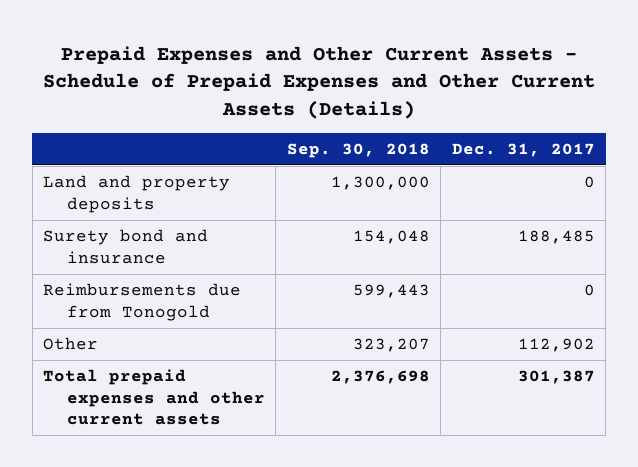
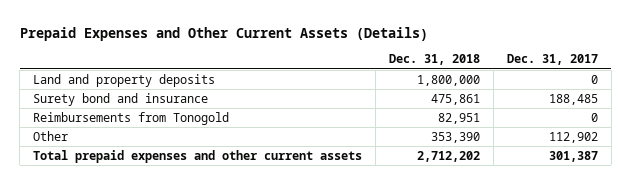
[42,45,595,120] Prepaid Expenses and Other Current Assets - Schedule of Prepaid Expenses and Other Current Assets (Details) -> [19,27,428,42] Prepaid Expenses and Other Current Assets (Details)
[286,142,430,158] Sep. 30, 2018 -> none
none -> [389,54,481,66] Dec. 31, 2018
[43,283,242,321] Reimbursements due from Tonogold -> [33,111,230,125] Reimbursements from Tonogold

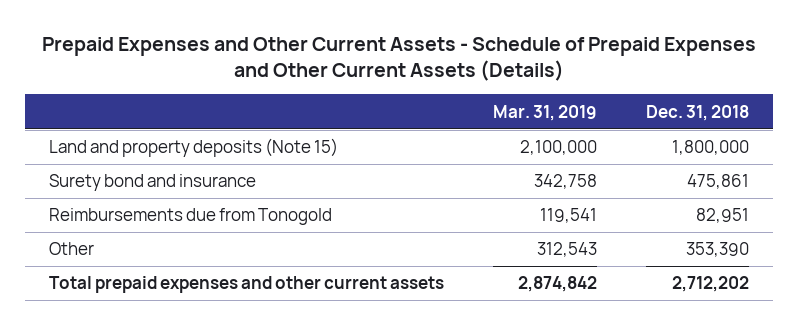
[19,27,428,42] Prepaid Expenses and Other Current Assets (Details) -> [41,36,756,82] Prepaid Expenses and Other Current Assets - Schedule of Prepaid Expenses and Other Current Assets (Details)
[507,54,599,66] Dec. 31, 2017 -> none
none -> [492,104,597,121] Mar. 31, 2019
[33,73,216,87] Land and property deposits -> [49,138,339,158] Land and property deposits (Note 15)
[33,111,230,125] Reimbursements from Tonogold -> [49,208,333,226] Reimbursements due from Tonogold

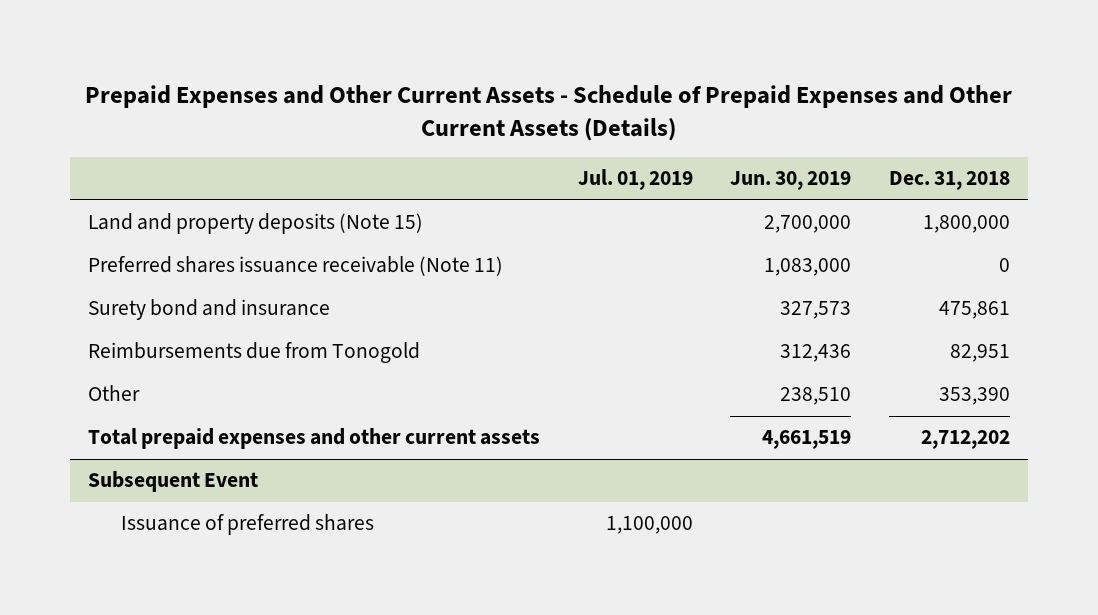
[492,104,597,121] Mar. 31, 2019 -> none
none -> [577,169,693,191] Jul. 01, 2019
none -> [730,171,852,191] Jun. 30, 2019
none -> [88,256,504,277] Preferred shares issuance receivable (Note 11)
none -> [88,471,259,493] Subsequent Event
none -> [121,514,375,536] Issuance of preferred shares

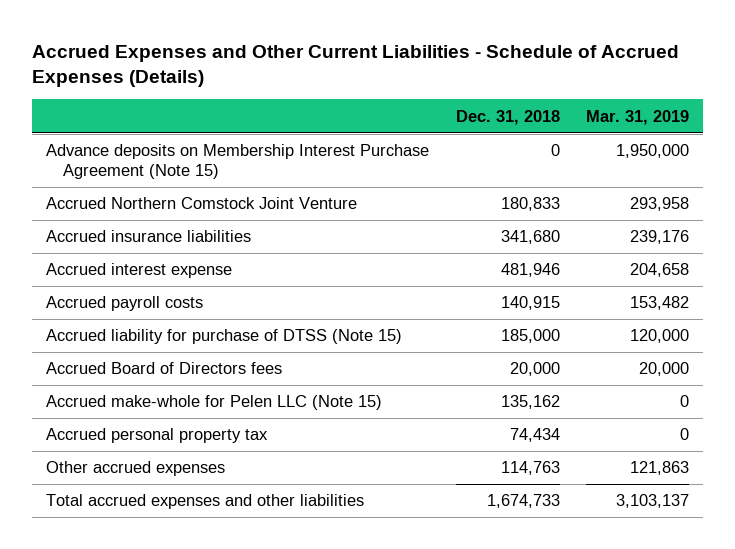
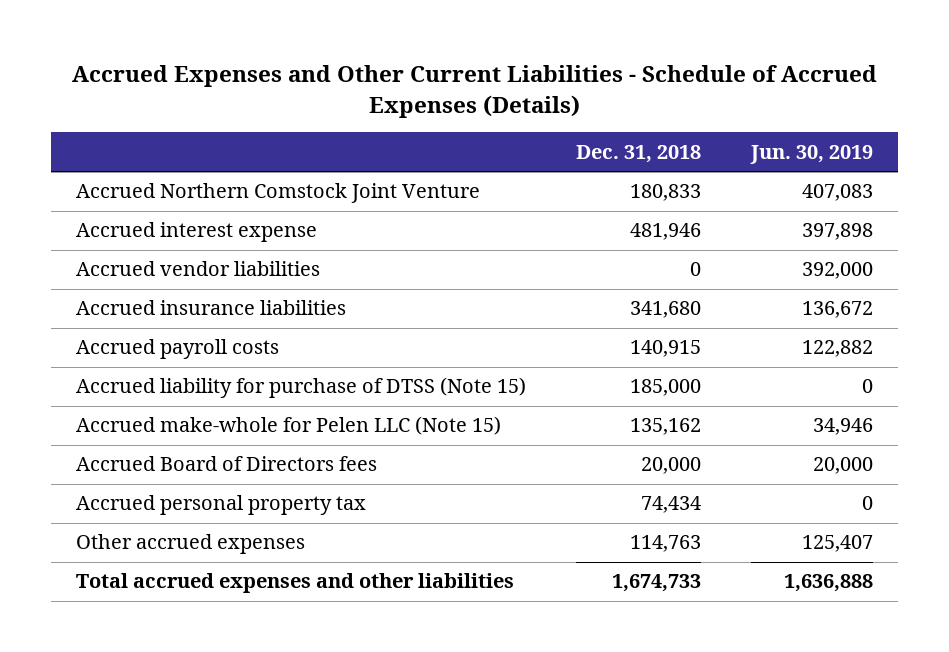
[586,109,690,125] Mar. 31, 2019 -> none
none -> [750,144,874,164] Jun. 30, 2019
[45,144,429,180] Advance deposits on Membership Interest Purchase Agreement (Note 15) -> none
none -> [76,261,321,277] Accrued vendor liabilities
[45,230,251,243] Accrued insurance liabilities -> [76,300,347,316] Accrued insurance liabilities
[45,362,282,375] Accrued Board of Directors fees -> [76,456,378,472] Accrued Board of Directors fees

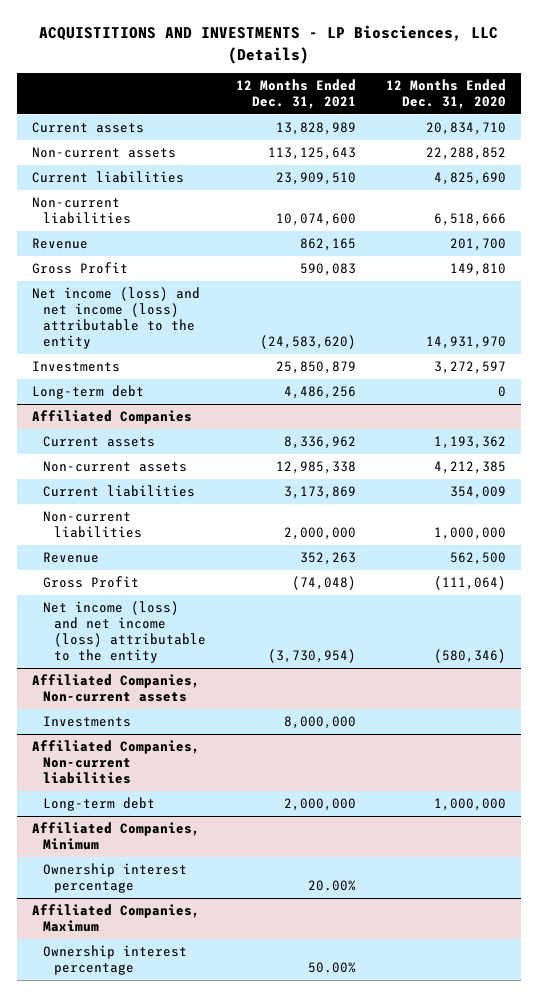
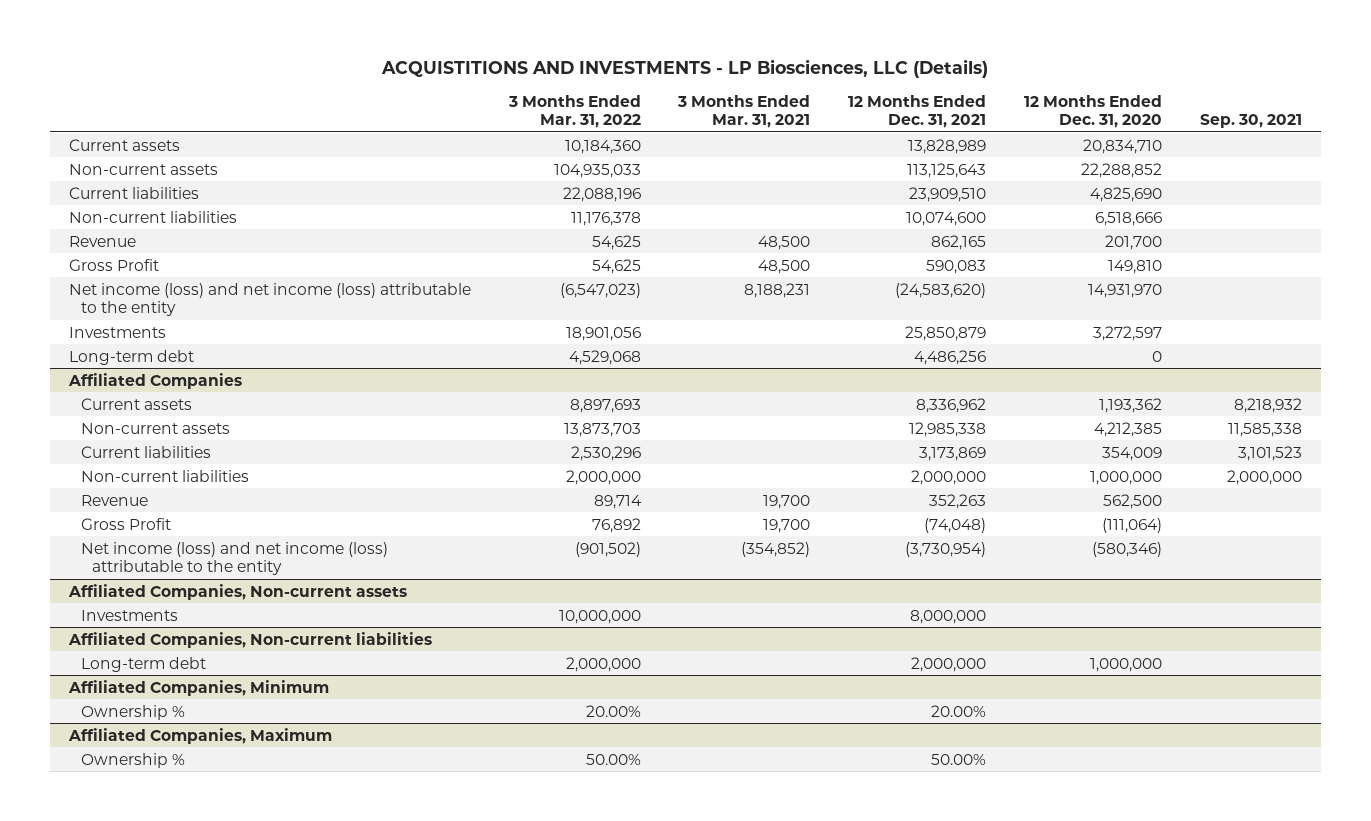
none -> [507,94,641,129] 3 Months Ended Mar. 31, 2022
none -> [677,94,811,129] 3 Months Ended Mar. 31, 2021
none -> [1199,114,1302,129] Sep. 30, 2021
[43,863,188,894] Ownership interest percentage -> [80,704,185,720] Ownership %
[43,945,188,976] Ownership interest percentage -> [80,752,185,768] Ownership %

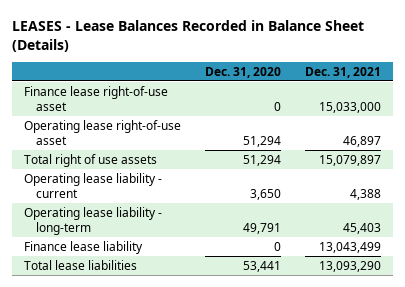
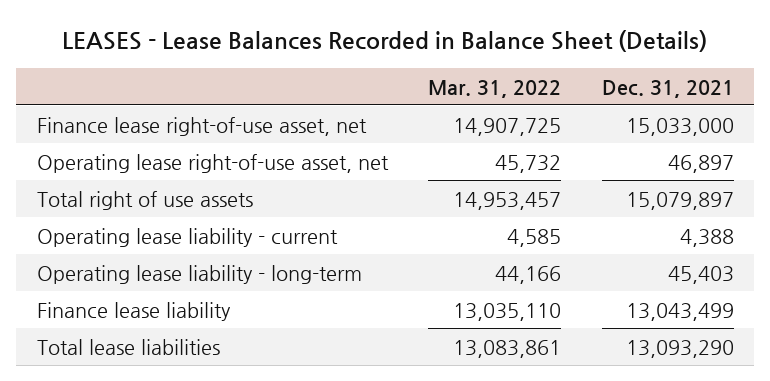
[204,66,281,78] Dec. 31, 2020 -> none
none -> [428,79,562,98] Mar. 31, 2022
[24,85,169,112] Finance lease right-of-use asset -> [36,116,367,136] Finance lease right-of-use asset, net
[24,119,182,146] Operating lease right-of-use asset -> [36,153,389,173] Operating lease right-of-use asset, net

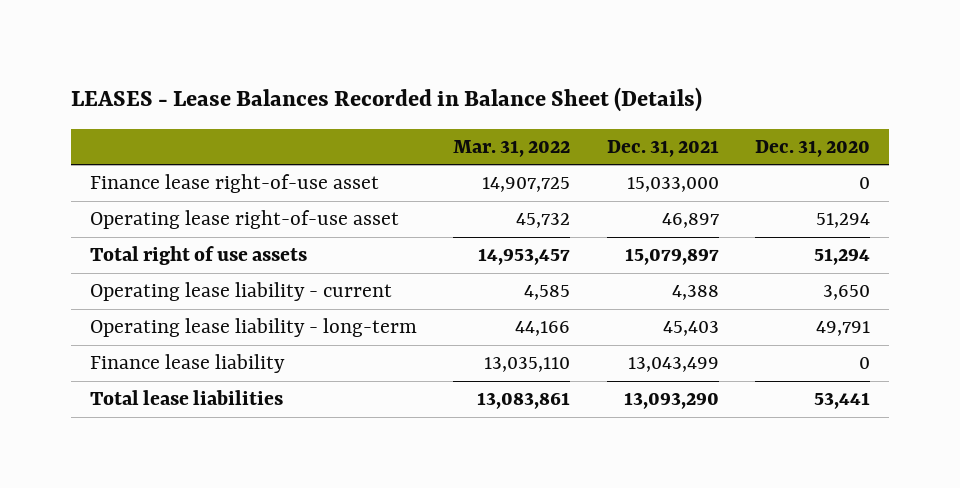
none -> [755,139,871,157] Dec. 31, 2020
[36,116,367,136] Finance lease right-of-use asset, net -> [89,174,379,194] Finance lease right-of-use asset
[36,153,389,173] Operating lease right-of-use asset, net -> [89,210,399,230] Operating lease right-of-use asset

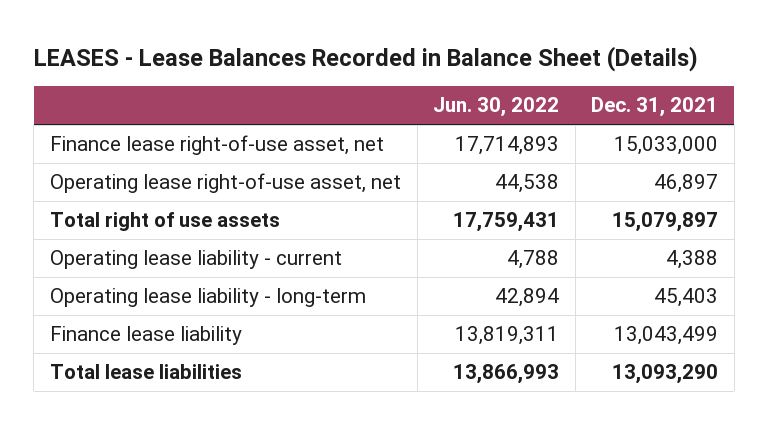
[453,139,571,157] Mar. 31, 2022 -> none
[755,139,871,157] Dec. 31, 2020 -> none
none -> [433,97,560,118] Jun. 30, 2022
[89,174,379,194] Finance lease right-of-use asset -> [50,135,385,156] Finance lease right-of-use asset, net
[89,210,399,230] Operating lease right-of-use asset -> [50,173,402,194] Operating lease right-of-use asset, net

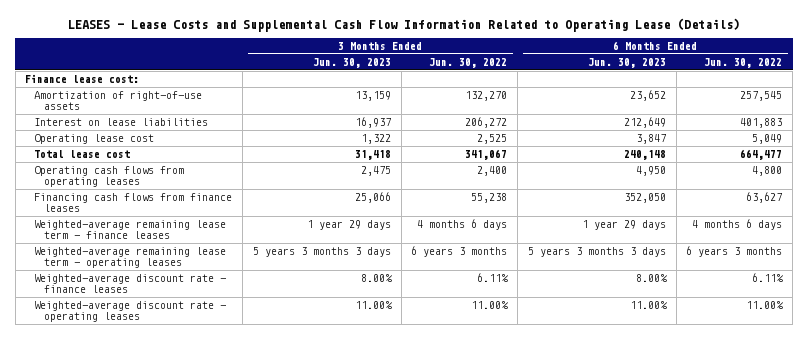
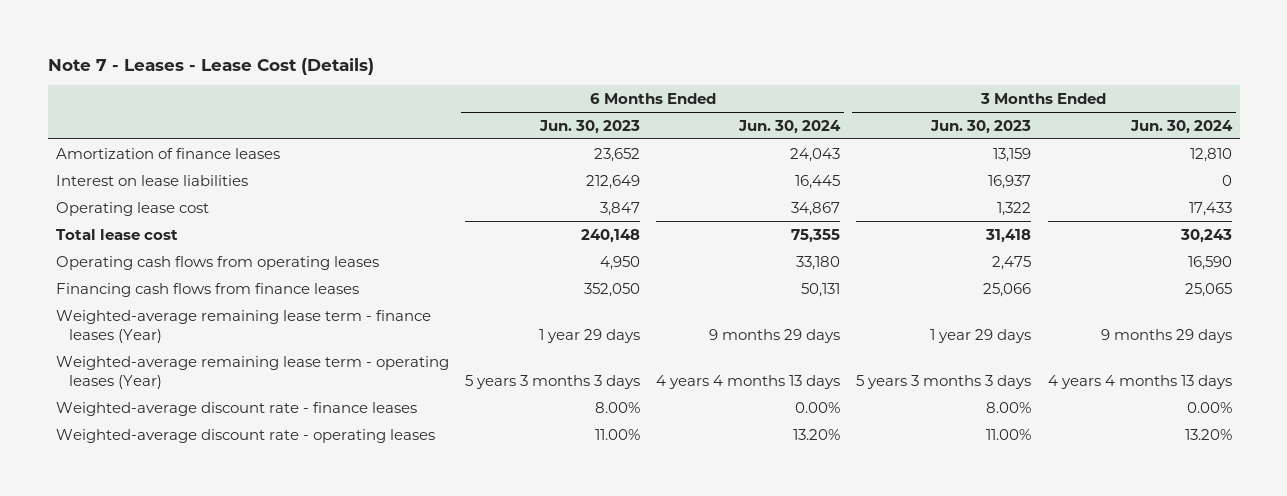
[67,17,740,32] LEASES - Lease Costs and Supplemental Cash Flow Information Related to Operating Lease (Details) -> [47,57,374,75] Note 7 - Leases - Lease Cost (Details)
[429,57,508,68] Jun. 30, 2022 -> none
[704,57,783,68] Jun. 30, 2022 -> none
none -> [738,119,842,134] Jun. 30, 2024
none -> [1129,119,1233,134] Jun. 30, 2024
[25,74,140,84] Finance lease cost: -> none
[34,91,203,111] Amortization of right-of-use assets -> [55,147,280,159] Amortization of finance leases
[34,220,227,240] Weighted-average remaining lease term - finance leases -> [55,309,431,343] Weighted-average remaining lease term - finance leases (Year)
[34,247,227,269] Weighted-average remaining lease term - operating leases -> [55,355,449,389] Weighted-average remaining lease term - operating leases (Year)

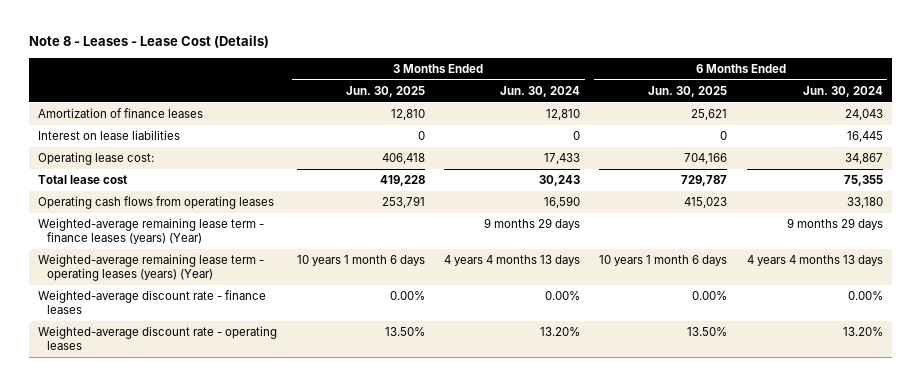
[47,57,374,75] Note 7 - Leases - Lease Cost (Details) -> [28,35,269,49] Note 8 - Leases - Lease Cost (Details)
[538,119,640,134] Jun. 30, 2023 -> none
[930,119,1032,134] Jun. 30, 2023 -> none
none -> [345,85,425,97] Jun. 30, 2025
none -> [648,85,728,97] Jun. 30, 2025
[55,201,209,216] Operating lease cost -> [38,152,155,166] Operating lease cost:
[55,282,359,297] Financing cash flows from finance leases -> none
[55,309,431,343] Weighted-average remaining lease term - finance leases (Year) -> [38,218,265,245] Weighted-average remaining lease term - finance leases (years) (Year)
[55,355,449,389] Weighted-average remaining lease term - operating leases (Year) -> [38,254,265,282] Weighted-average remaining lease term - operating leases (years) (Year)

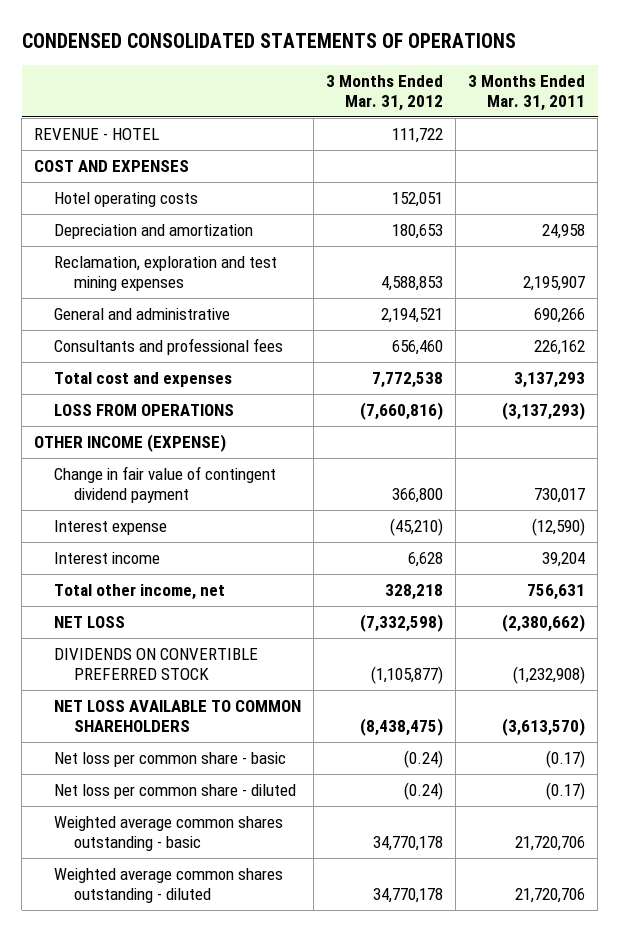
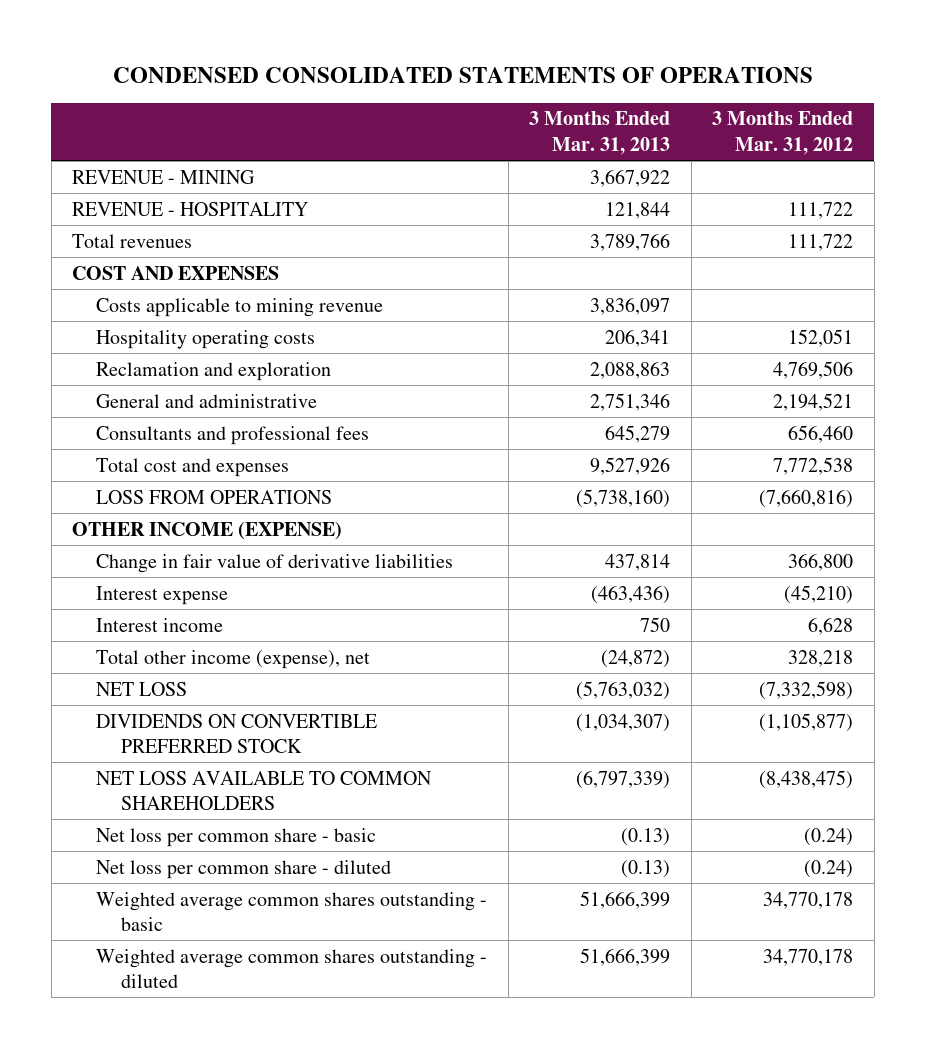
[468,75,586,112] 3 Months Ended Mar. 31, 2011 -> none
none -> [529,111,671,155] 3 Months Ended Mar. 31, 2013
none -> [72,169,256,184] REVENUE - MINING
none -> [72,201,310,216] REVENUE - HOSPITALITY
[34,127,160,140] REVENUE - HOTEL -> [72,233,193,248] Total revenues
[54,223,254,239] Depreciation and amortization -> none
none -> [96,297,384,317] Costs applicable to mining revenue
[54,191,199,207] Hotel operating costs -> [96,329,316,349] Hospitality operating costs
[54,255,278,291] Reclamation, exploration and test mining expenses -> [96,361,332,381] Reclamation and exploration
[381,275,444,291] 4,588,853 -> [773,360,854,379] 4,769,506
[54,465,277,503] Change in fair value of contingent dividend payment -> [96,553,454,573] Change in fair value of derivative liabilities
[54,583,226,600] Total other income, net -> [96,649,371,669] Total other income (expense), net

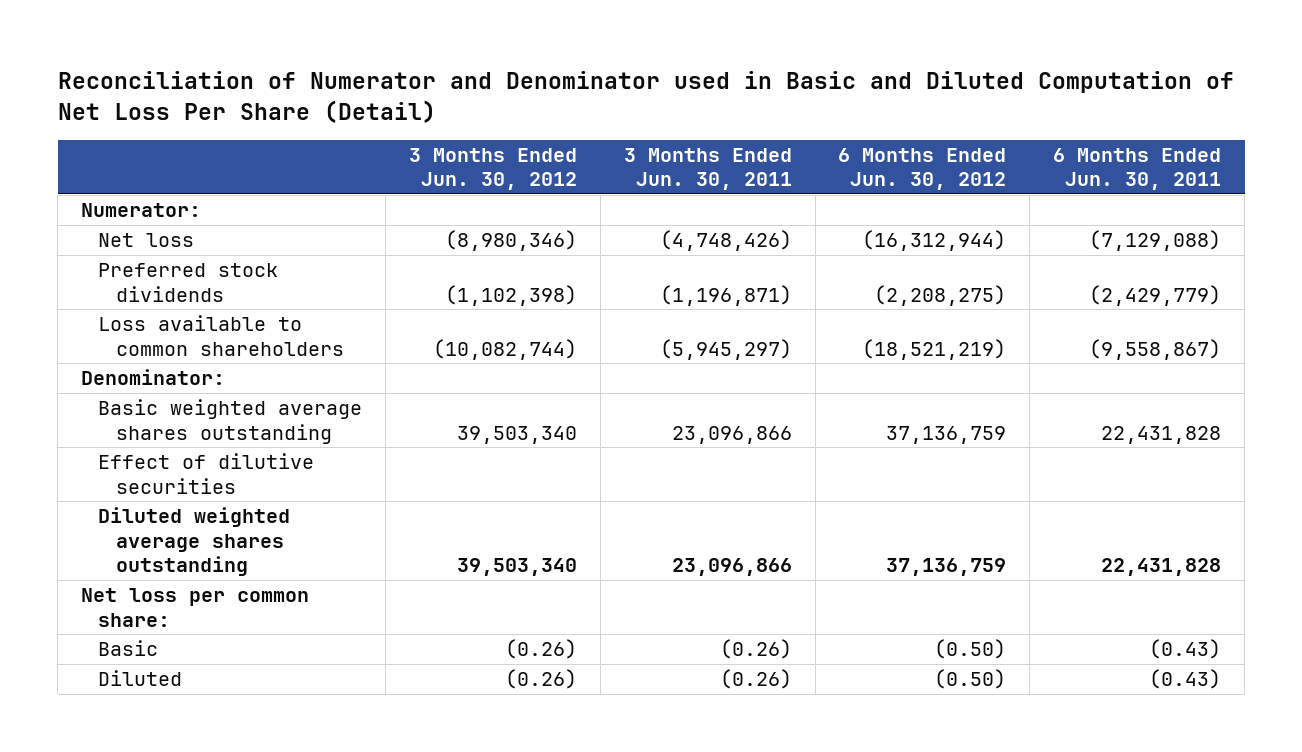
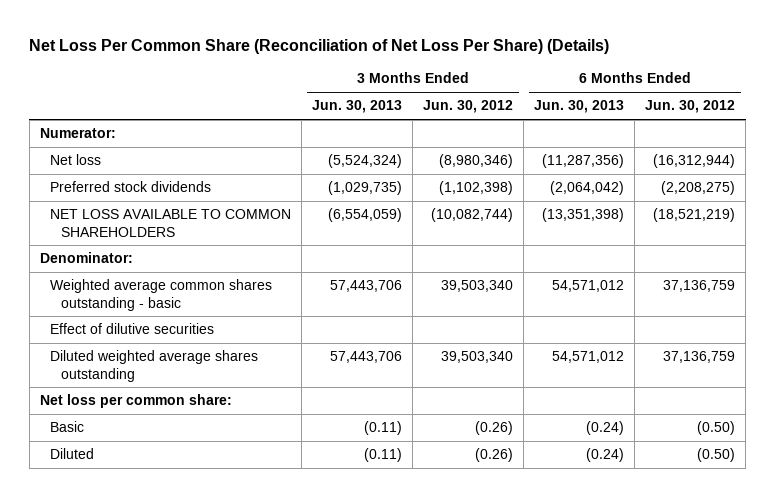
[57,70,1234,123] Reconciliation of Numerator and Denominator used in Basic and Diluted Computation of Net Loss Per Share (Detail) -> [29,39,610,55] Net Loss Per Common Share (Reconciliation of Net Loss Per Share) (Details)
[623,147,792,191] 3 Months Ended Jun. 30, 2011 -> none
[1053,147,1222,191] 6 Months Ended Jun. 30, 2011 -> none
none -> [312,100,403,114] Jun. 30, 2013
none -> [534,100,625,114] Jun. 30, 2013
[98,315,344,356] Loss available to common shareholders -> [50,209,292,237] NET LOSS AVAILABLE TO COMMON SHAREHOLDERS
[98,399,363,444] Basic weighted average shares outstanding -> [50,279,273,311] Weighted average common shares outstanding - basic

